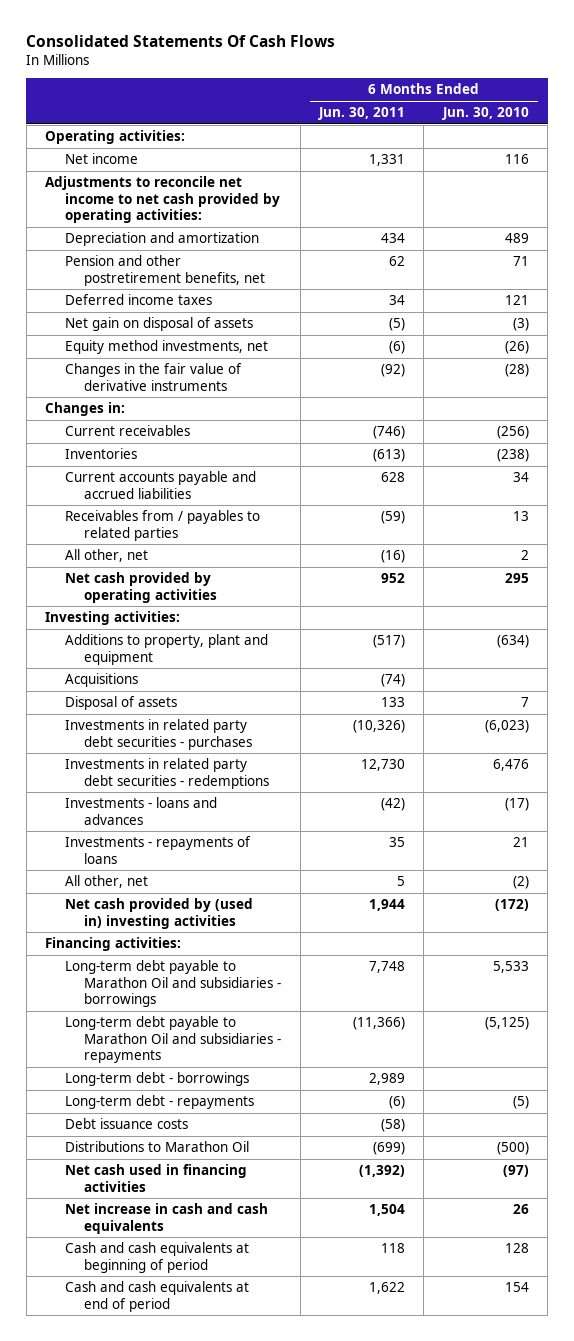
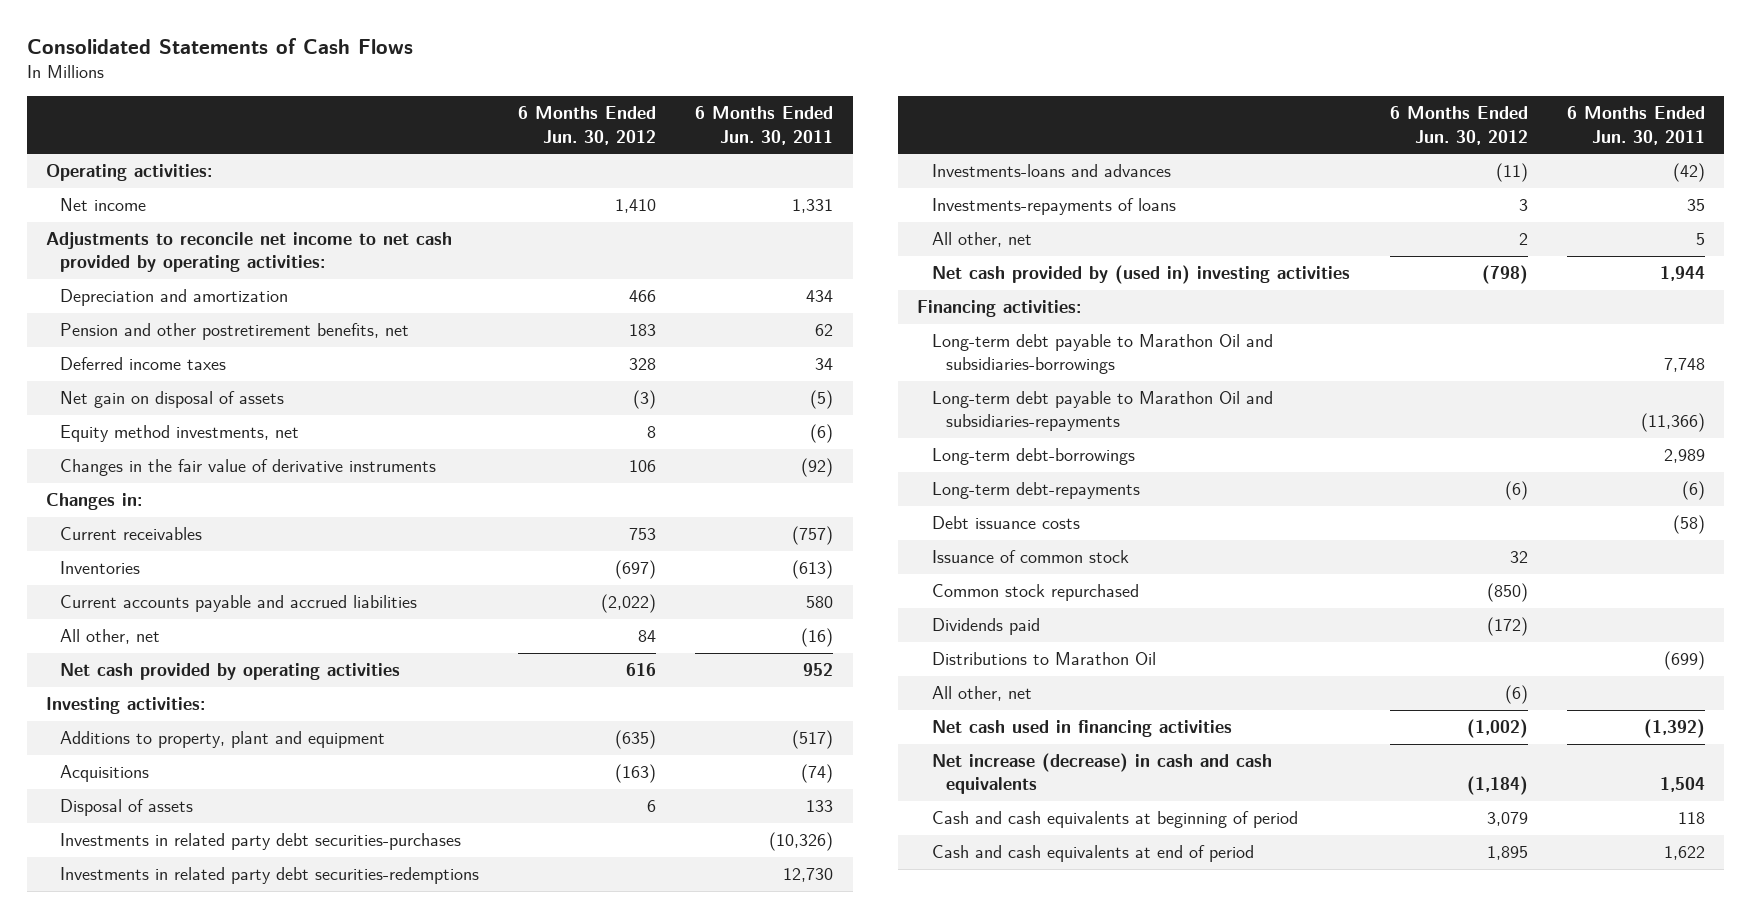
[26,34,336,47] Consolidated Statements Of Cash Flows -> [26,38,413,55] Consolidated Statements of Cash Flows
[441,107,529,121] Jun. 30, 2010 -> none
none -> [518,106,657,145] 6 Months Ended Jun. 30, 2012
[372,426,405,440] (746) -> [792,526,834,546] (757)
[64,510,260,541] Receivables from / payables to related parties -> none
[380,472,405,483] 628 -> [806,596,834,609] 580
[64,719,253,750] Investments in related party debt securities - purchases -> [60,833,462,851] Investments in related party debt securities-purchases
[64,758,270,789] Investments in related party debt securities - redemptions -> [60,867,480,885] Investments in related party debt securities-redemptions
[64,797,217,825] Investments - loans and advances -> [931,164,1171,178] Investments-loans and advances
[64,836,251,864] Investments - repayments of loans -> [931,198,1176,216] Investments-repayments of loans
[64,960,282,1008] Long-term debt payable to Marathon Oil and subsidiaries - borrowings -> [931,334,1273,375] Long-term debt payable to Marathon Oil and subsidiaries-borrowings
[64,1016,282,1064] Long-term debt payable to Marathon Oil and subsidiaries - repayments -> [931,391,1273,432] Long-term debt payable to Marathon Oil and subsidiaries-repayments
[64,1072,249,1087] Long-term debt - borrowings -> [931,448,1135,466] Long-term debt-borrowings
[64,1095,254,1110] Long-term debt - repayments -> [931,482,1140,500] Long-term debt-repayments
none -> [931,550,1129,564] Issuance of common stock
none -> [931,584,1139,602] Common stock repurchased
none -> [931,618,1040,636] Dividends paid
none -> [931,686,1032,702] All other, net
[64,1203,268,1234] Net increase in cash and cash equivalents -> [931,753,1272,795] Net increase (decrease) in cash and cash equivalents

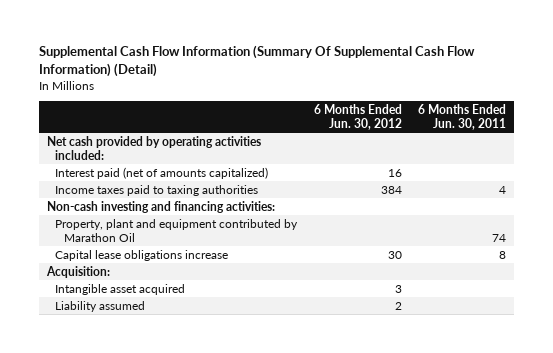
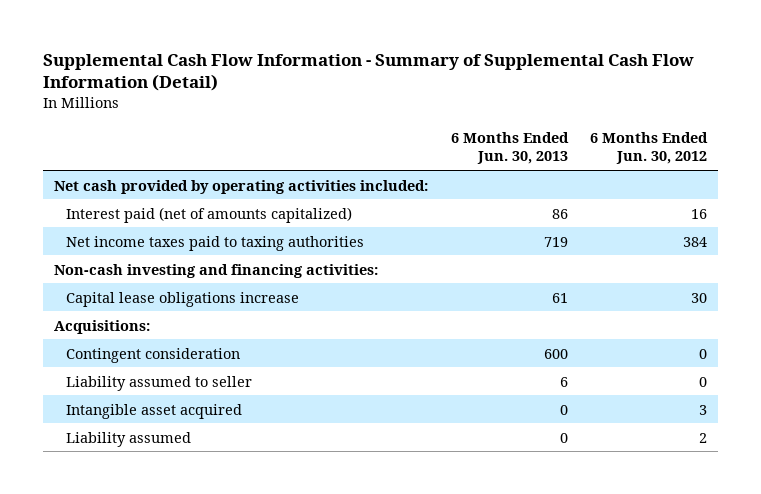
[38,45,475,78] Supplemental Cash Flow Information (Summary Of Supplemental Cash Flow Information) (Detail) -> [42,53,694,92] Supplemental Cash Flow Information - Summary of Supplemental Cash Flow Information (Detail)
[417,103,506,130] 6 Months Ended Jun. 30, 2011 -> none
none -> [450,131,569,165] 6 Months Ended Jun. 30, 2013
[55,184,259,196] Income taxes paid to taxing authorities -> [66,235,365,251] Net income taxes paid to taxing authorities
[55,218,299,242] Property, plant and equipment contributed by Marathon Oil -> none
[45,265,110,278] Acquisition: -> [54,319,151,334] Acquisitions:
none -> [66,347,241,363] Contingent consideration
none -> [66,375,253,391] Liability assumed to seller

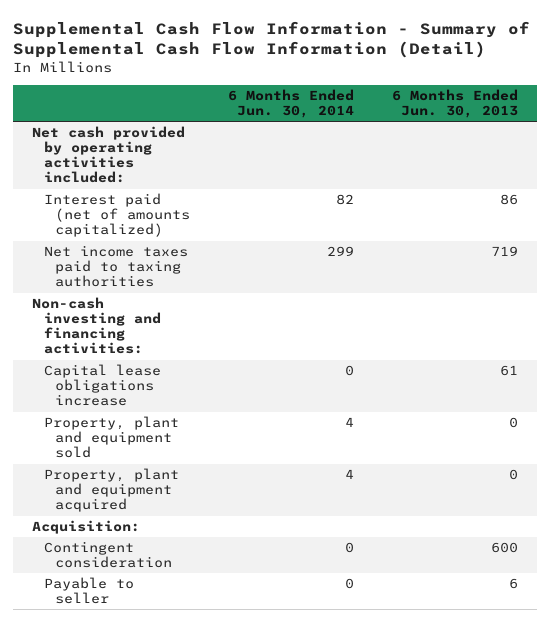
[590,131,709,165] 6 Months Ended Jun. 30, 2012 -> none
none -> [228,88,355,119] 6 Months Ended Jun. 30, 2014
none -> [43,416,179,459] Property, plant and equipment sold
none -> [43,468,179,513] Property, plant and equipment acquired
[54,319,151,334] Acquisitions: -> [32,520,141,535] Acquisition:
[66,403,243,419] Intangible asset acquired -> none
[66,431,192,447] Liability assumed -> none
[66,375,253,391] Liability assumed to seller -> [43,577,134,605] Payable to seller

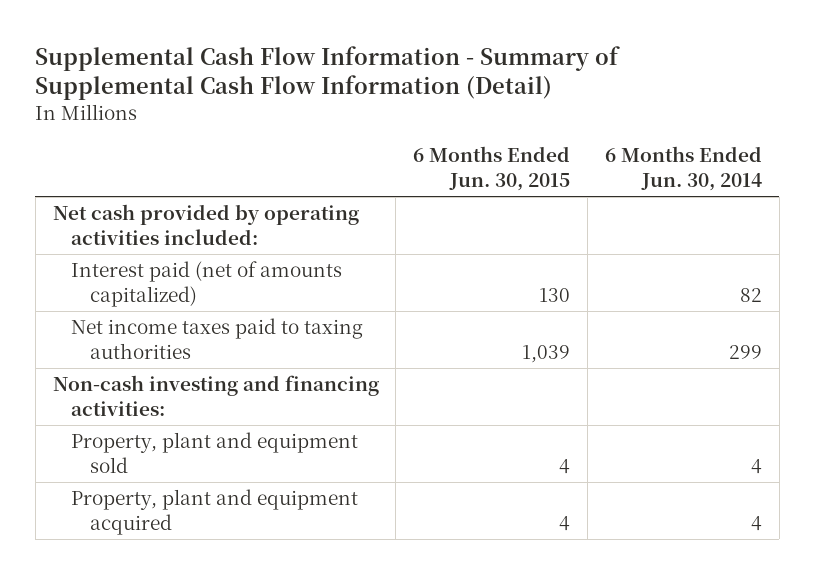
[392,88,519,119] 6 Months Ended Jun. 30, 2013 -> none
none -> [413,146,571,191] 6 Months Ended Jun. 30, 2015
[43,364,161,407] Capital lease obligations increase -> none
[32,520,141,535] Acquisition: -> none
[43,541,173,569] Contingent consideration -> none
[43,577,134,605] Payable to seller -> none

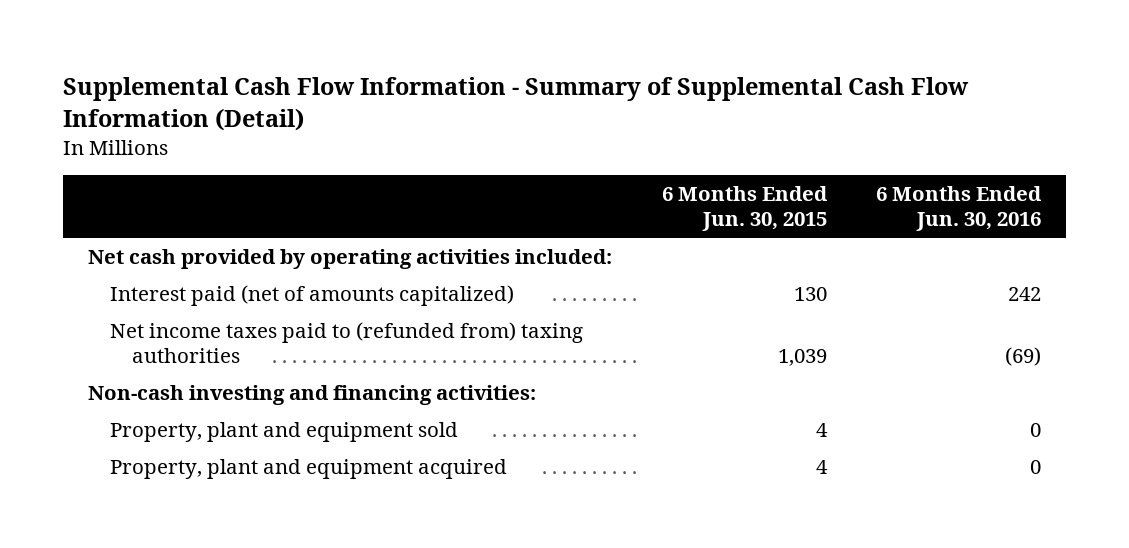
[604,146,762,191] 6 Months Ended Jun. 30, 2014 -> none
none -> [876,186,1043,231] 6 Months Ended Jun. 30, 2016
[71,318,364,359] Net income taxes paid to taxing authorities -> [110,322,584,363] Net income taxes paid to (refunded from) taxing authorities

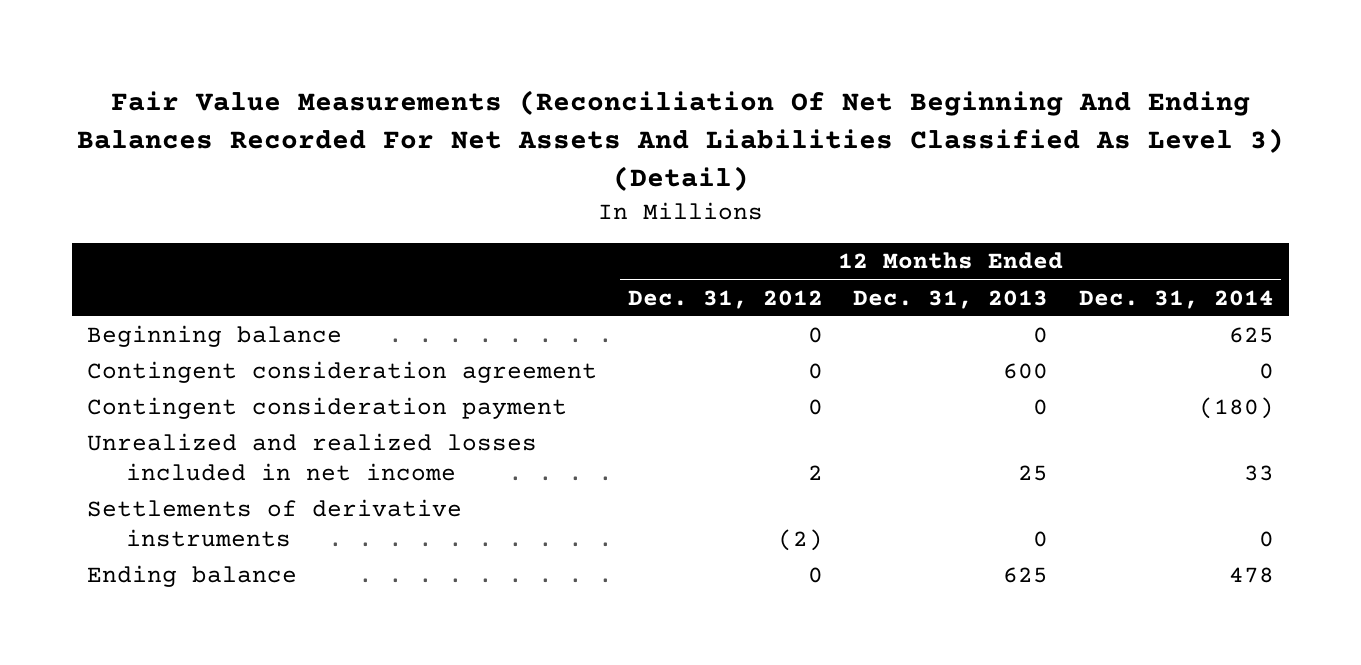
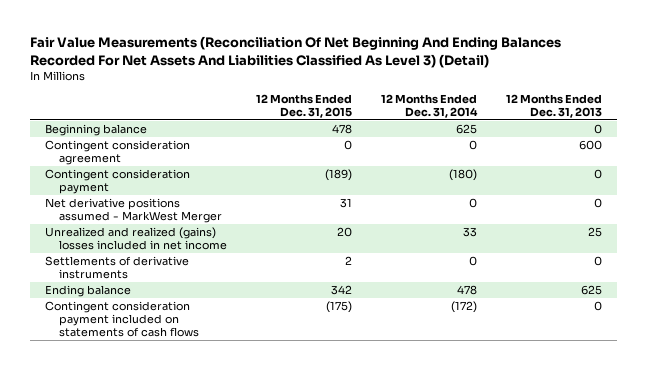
[627,289,823,309] Dec. 31, 2012 -> none
none -> [256,93,353,118] 12 Months Ended Dec. 31, 2015
none -> [44,197,222,224] Net derivative positions assumed - MarkWest Merger
[87,433,538,481] Unrealized and realized losses included in net income -> [44,226,227,251] Unrealized and realized (gains) losses included in net income
none -> [44,300,199,338] Contingent consideration payment included on statements of cash flows

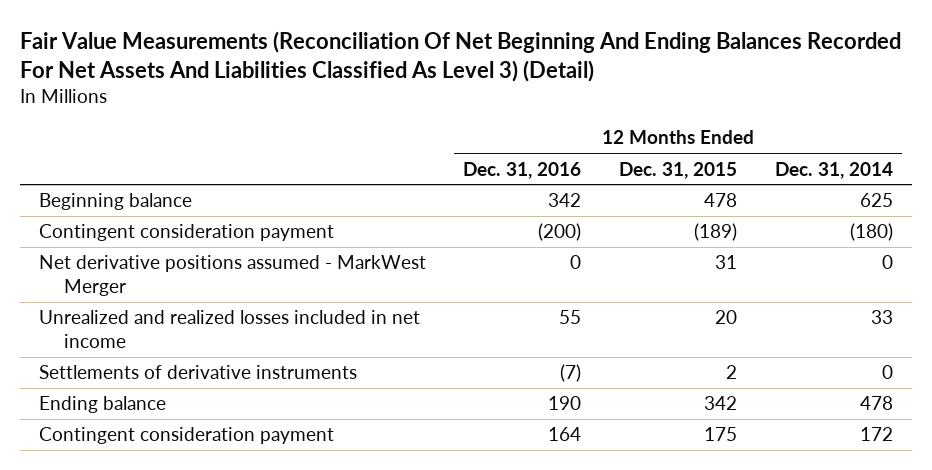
[506,93,603,118] 12 Months Ended Dec. 31, 2013 -> none
none -> [463,161,582,179] Dec. 31, 2016
[44,139,190,166] Contingent consideration agreement -> none
[44,226,227,251] Unrealized and realized (gains) losses included in net income -> [38,310,420,348] Unrealized and realized losses included in net income
[44,300,199,338] Contingent consideration payment included on statements of cash flows -> [38,427,334,445] Contingent consideration payment
[326,300,353,313] (175) -> [704,427,738,442] 175
[451,300,478,313] (172) -> [859,427,893,442] 172

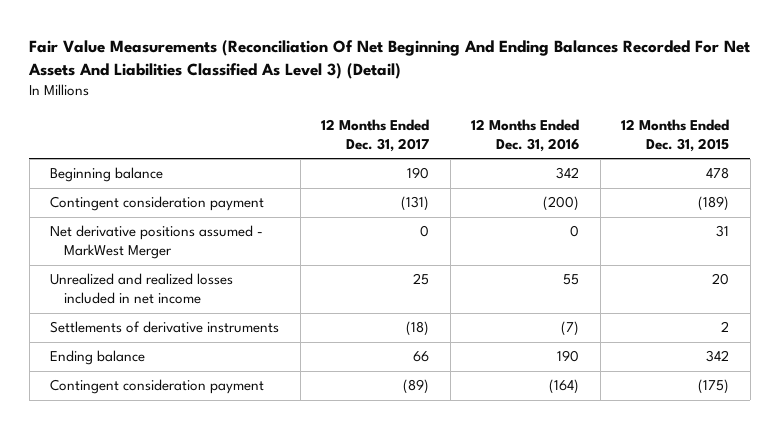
[774,161,893,179] Dec. 31, 2014 -> none
none -> [321,118,430,152] 12 Months Ended Dec. 31, 2017
[548,427,582,442] 164 -> [549,379,580,395] (164)
[704,427,738,442] 175 -> [698,379,730,395] (175)

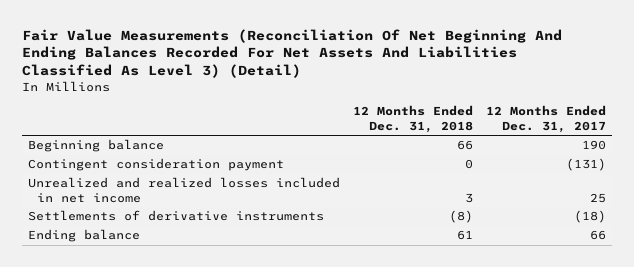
[471,118,580,152] 12 Months Ended Dec. 31, 2016 -> none
[621,118,730,152] 12 Months Ended Dec. 31, 2015 -> none
none -> [353,105,474,134] 12 Months Ended Dec. 31, 2018
[50,225,264,260] Net derivative positions assumed - MarkWest Merger -> none
[50,379,265,395] Contingent consideration payment -> none

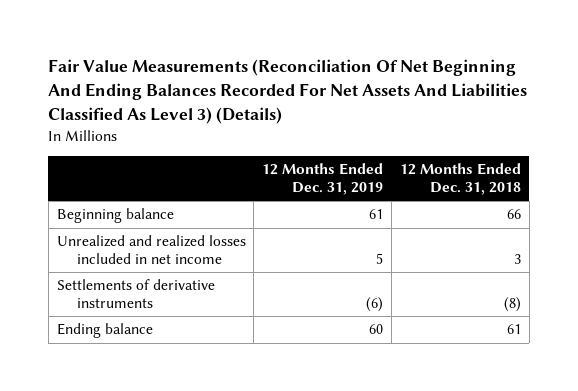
[21,28,562,79] Fair Value Measurements (Reconciliation Of Net Beginning And Ending Balances Recorded For Net Assets And Liabilities Classified As Level 3) (Detail) -> [48,59,528,124] Fair Value Measurements (Reconciliation Of Net Beginning And Ending Balances Recorded For Net Assets And Liabilities Classified As Level 3) (Details)
[486,105,607,134] 12 Months Ended Dec. 31, 2017 -> none
none -> [262,163,384,196] 12 Months Ended Dec. 31, 2019
[28,158,285,172] Contingent consideration payment -> none

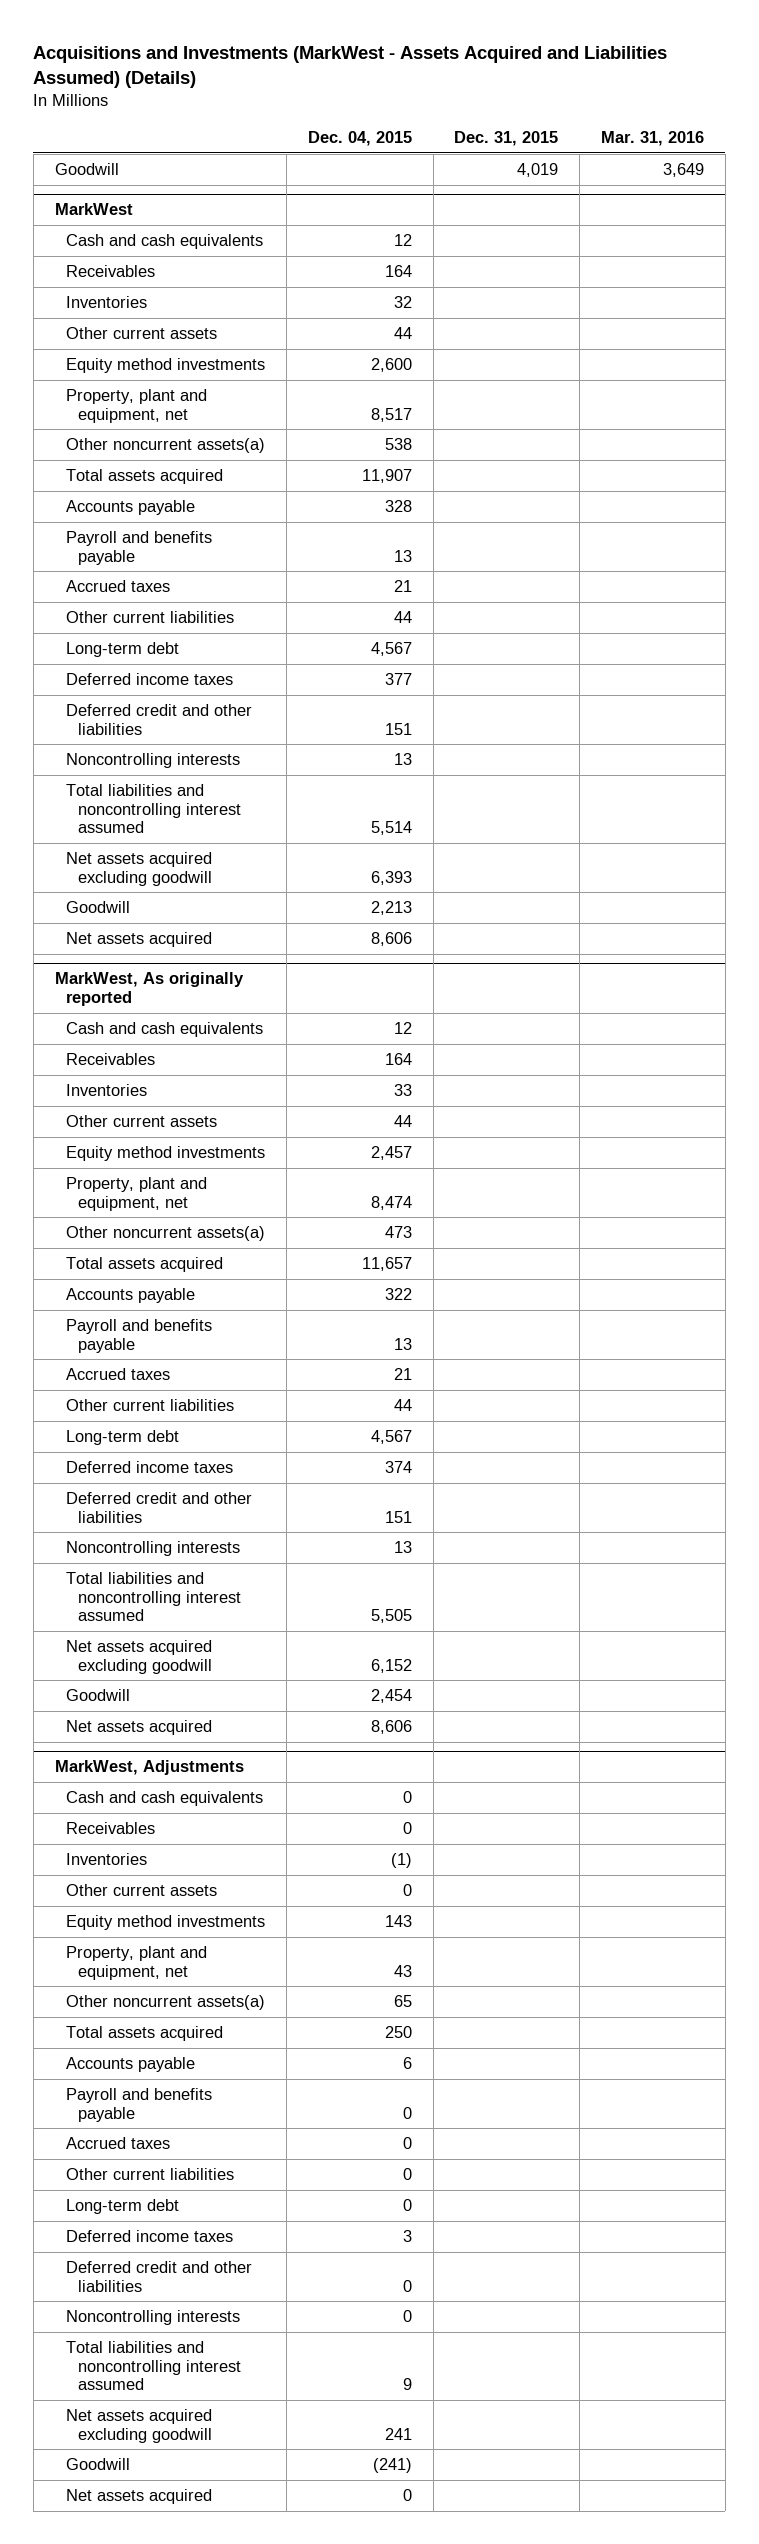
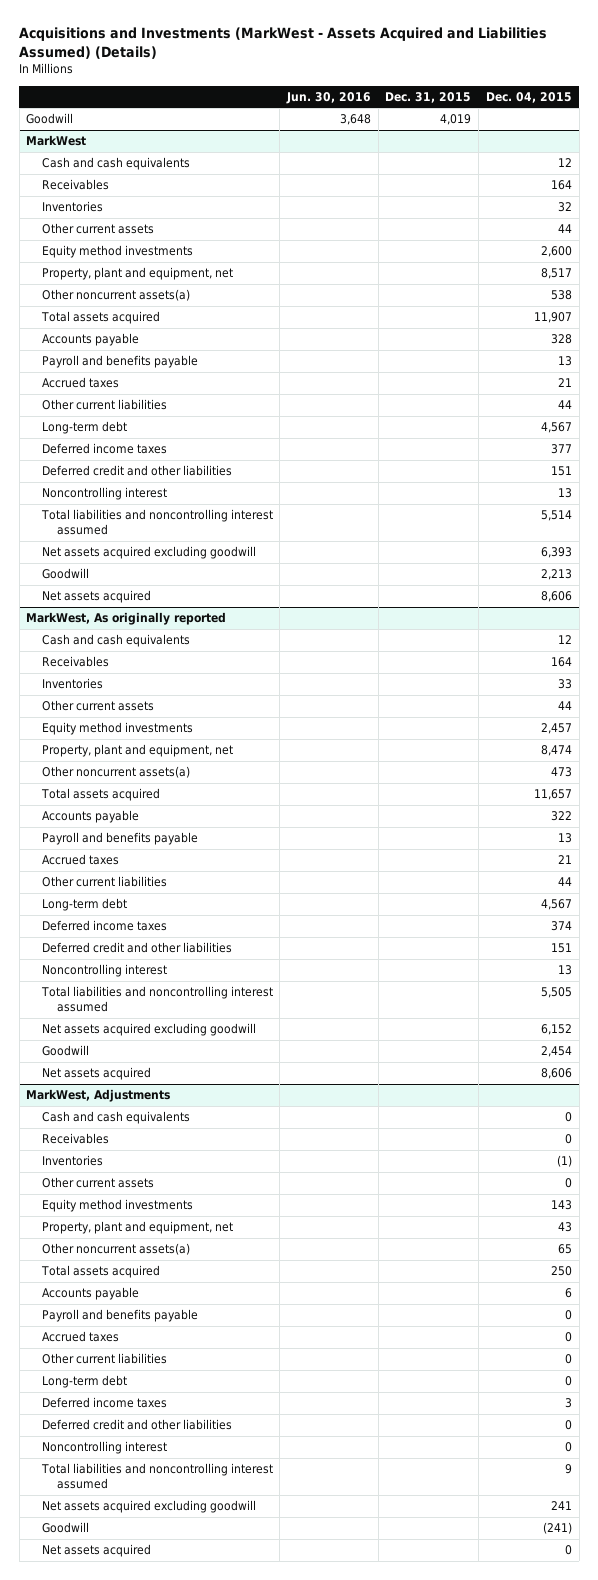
[600,131,704,147] Mar. 31, 2016 -> none
none -> [286,91,372,104] Jun. 30, 2016
[66,752,241,768] Noncontrolling interests -> [41,487,167,501] Noncontrolling interest
[66,1540,241,1556] Noncontrolling interests -> [41,964,167,978] Noncontrolling interest
[66,2309,241,2325] Noncontrolling interests -> [41,1441,167,1455] Noncontrolling interest

